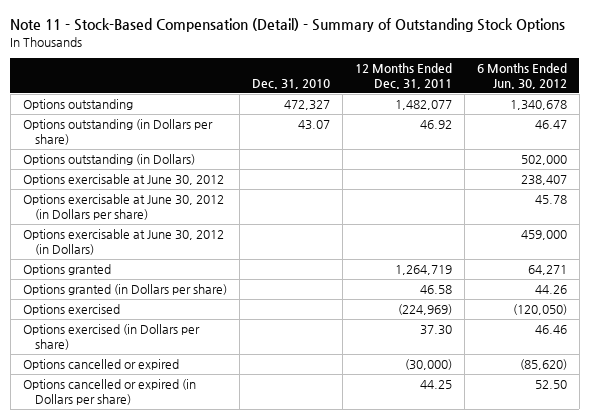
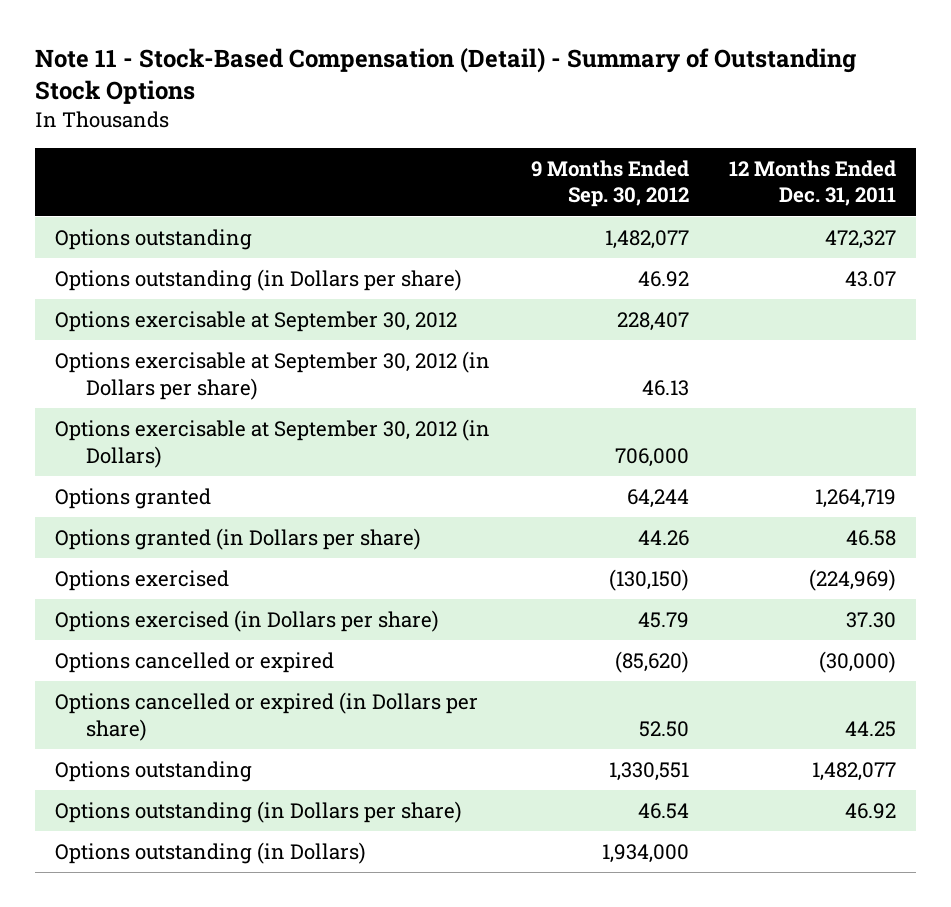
[251,79,330,90] Dec. 31, 2010 -> none
[476,62,567,90] 6 Months Ended Jun. 30, 2012 -> none
none -> [530,159,689,208] 9 Months Ended Sep. 30, 2012
none -> [54,229,252,251] Options outstanding
none -> [54,269,462,292] Options outstanding (in Dollars per share)
[22,174,224,186] Options exercisable at June 30, 2012 -> [54,311,457,333] Options exercisable at September 30, 2012
[22,194,224,221] Options exercisable at June 30, 2012 (in Dollars per share) -> [54,351,490,400] Options exercisable at September 30, 2012 (in Dollars per share)
[22,229,224,256] Options exercisable at June 30, 2012 (in Dollars) -> [54,419,490,468] Options exercisable at September 30, 2012 (in Dollars)
[22,99,133,111] Options outstanding -> [54,761,252,783] Options outstanding
[22,119,213,146] Options outstanding (in Dollars per share) -> [54,801,462,824] Options outstanding (in Dollars per share)
[22,154,195,166] Options outstanding (in Dollars) -> [54,842,366,865] Options outstanding (in Dollars)

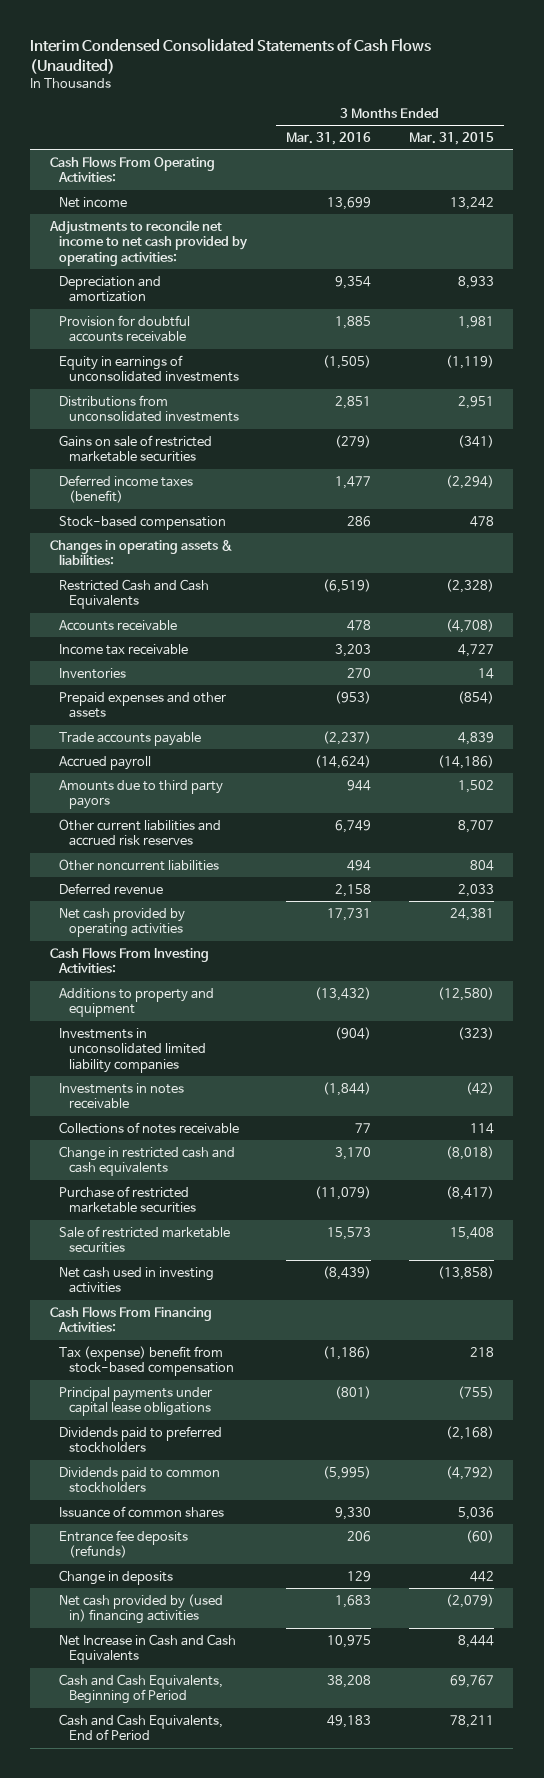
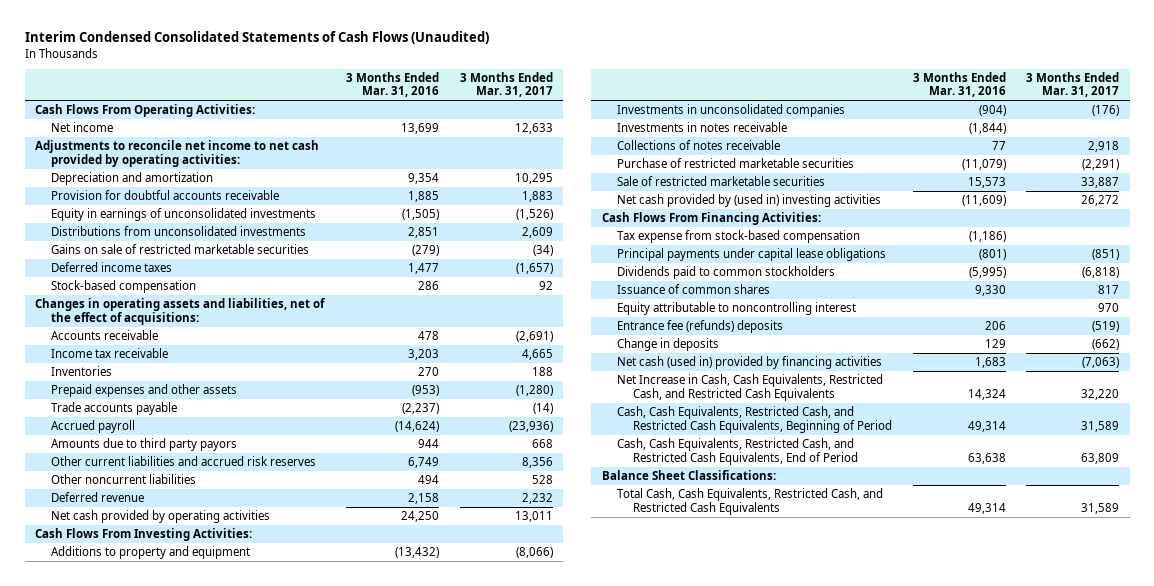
[409,132,495,146] Mar. 31, 2015 -> none
none -> [459,72,553,98] 3 Months Ended Mar. 31, 2017
[59,474,194,504] Deferred income taxes (benefit) -> [50,262,172,273] Deferred income taxes
[49,539,233,566] Changes in operating assets & liabilities: -> none
[59,578,210,610] Restricted Cash and Cash Equivalents -> none
none -> [35,298,326,325] Changes in operating assets and liabilities, net of the effect of acquisitions:
[326,907,371,921] 17,731 -> [401,511,440,523] 24,250
[59,1027,207,1074] Investments in unconsolidated limited liability companies -> [617,104,846,118] Investments in unconsolidated companies
[59,1145,236,1177] Change in restricted cash and cash equivalents -> none
[59,1266,215,1294] Net cash used in investing activities -> [617,194,882,208] Net cash provided by (used in) investing activities
[322,1265,371,1280] (8,439) -> [961,195,1006,207] (11,609)
[59,1345,235,1377] Tax (expense) benefit from stock-based compensation -> [617,230,861,244] Tax expense from stock-based compensation
[59,1425,223,1454] Dividends paid to preferred stockholders -> none
none -> [617,302,857,316] Equity attributable to noncontrolling interest
[59,1529,189,1559] Entrance fee deposits (refunds) -> [617,320,784,334] Entrance fee (refunds) deposits
[59,1593,224,1625] Net cash provided by (used in) financing activities -> [617,356,883,370] Net cash (used in) provided by financing activities
[59,1633,237,1665] Net Increase in Cash and Cash Equivalents -> [617,374,884,401] Net Increase in Cash, Cash Equivalents, Restricted Cash, and Restricted Cash Equivalents
[326,1634,371,1648] 10,975 -> [967,388,1006,400] 14,324
[59,1673,224,1705] Cash and Cash Equivalents, Beginning of Period -> [617,406,892,433] Cash, Cash Equivalents, Restricted Cash, and Restricted Cash Equivalents, Beginning of Period
[326,1674,371,1688] 38,208 -> [967,420,1006,432] 49,314
[59,1713,224,1741] Cash and Cash Equivalents, End of Period -> [617,438,858,465] Cash, Cash Equivalents, Restricted Cash, and Restricted Cash Equivalents, End of Period
[326,1714,371,1728] 49,183 -> [967,452,1006,464] 63,638
none -> [601,470,776,481] Balance Sheet Classifications:
none -> [617,488,884,515] Total Cash, Cash Equivalents, Restricted Cash, and Restricted Cash Equivalents

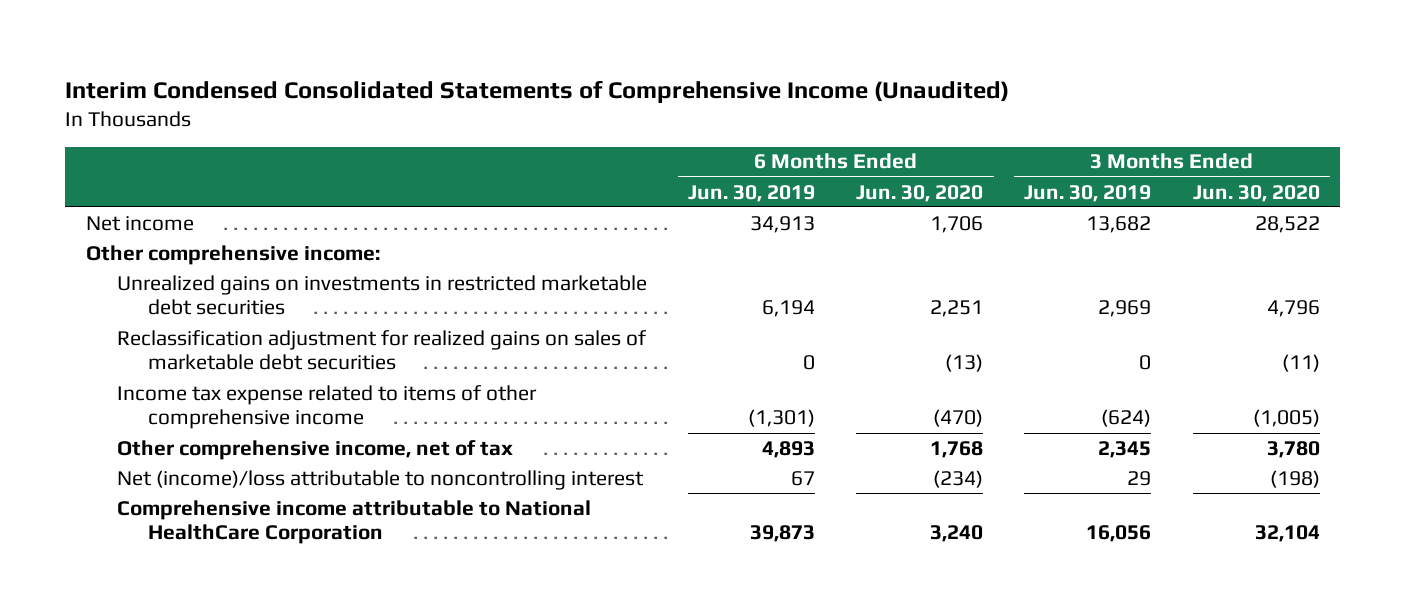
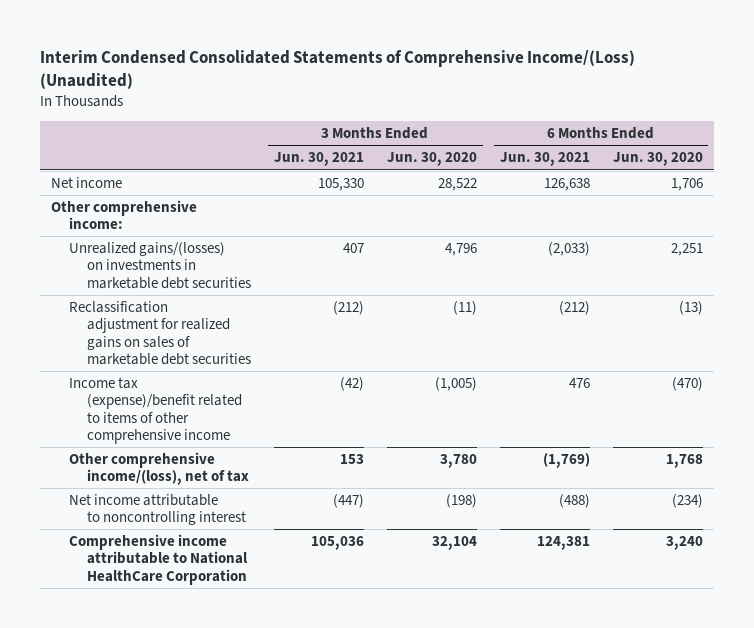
[65,79,1010,103] Interim Condensed Consolidated Statements of Comprehensive Income (Unaudited) -> [39,49,635,89] Interim Condensed Consolidated Statements of Comprehensive Income/(Loss) (Unaudited)
[688,184,816,202] Jun. 30, 2019 -> none
[1024,184,1152,202] Jun. 30, 2019 -> none
none -> [273,152,364,167] Jun. 30, 2021
none -> [499,152,590,167] Jun. 30, 2021
[117,274,648,316] Unrealized gains on investments in restricted marketable debt securities -> [69,242,252,289] Unrealized gains/(losses) on investments in marketable debt securities
[117,384,538,430] Income tax expense related to items of other comprehensive income -> [69,377,243,444] Income tax (expense)/benefit related to items of other comprehensive income
[117,439,514,460] Other comprehensive income, net of tax -> [69,452,250,486] Other comprehensive income/(loss), net of tax
[117,469,645,490] Net (income)/loss attributable to noncontrolling interest -> [69,494,247,526] Net income attributable to noncontrolling interest

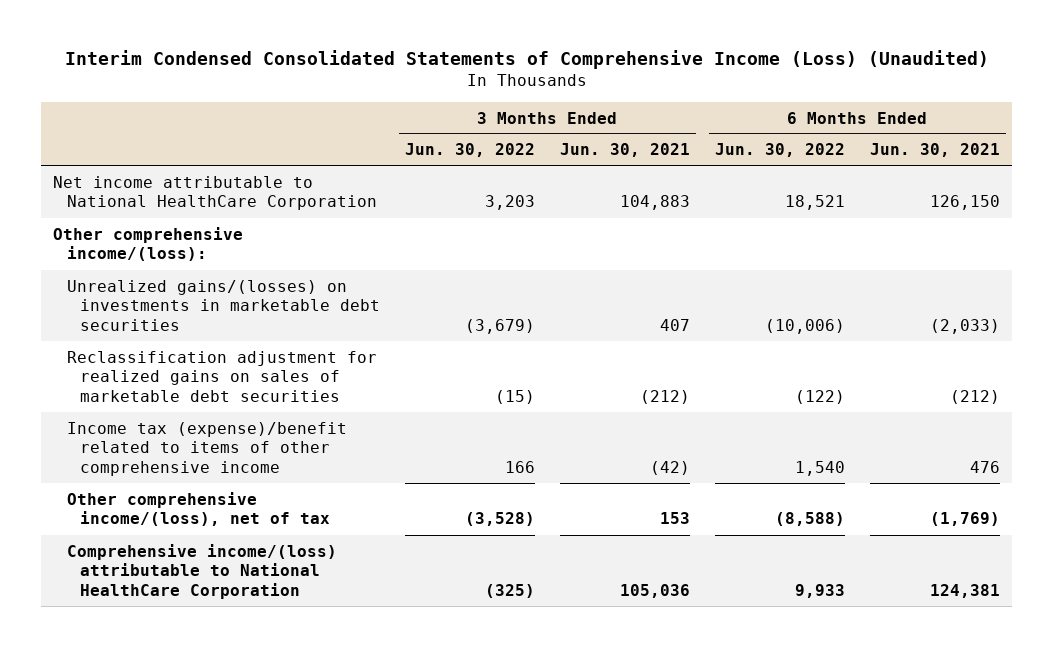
[39,49,635,89] Interim Condensed Consolidated Statements of Comprehensive Income/(Loss) (Unaudited) -> [64,50,989,70] Interim Condensed Consolidated Statements of Comprehensive Income (Loss) (Unaudited)
[386,152,477,167] Jun. 30, 2020 -> none
[612,152,703,167] Jun. 30, 2020 -> none
none -> [404,143,535,158] Jun. 30, 2022
none -> [714,143,845,158] Jun. 30, 2022
[50,177,122,189] Net income -> none
none -> [53,175,377,211] Net income attributable to National HealthCare Corporation
[50,200,197,230] Other comprehensive income: -> [53,226,244,262] Other comprehensive income/(loss):
[69,494,247,526] Net income attributable to noncontrolling interest -> none
[69,534,249,585] Comprehensive income attributable to National HealthCare Corporation -> [66,543,337,600] Comprehensive income/(loss) attributable to National HealthCare Corporation

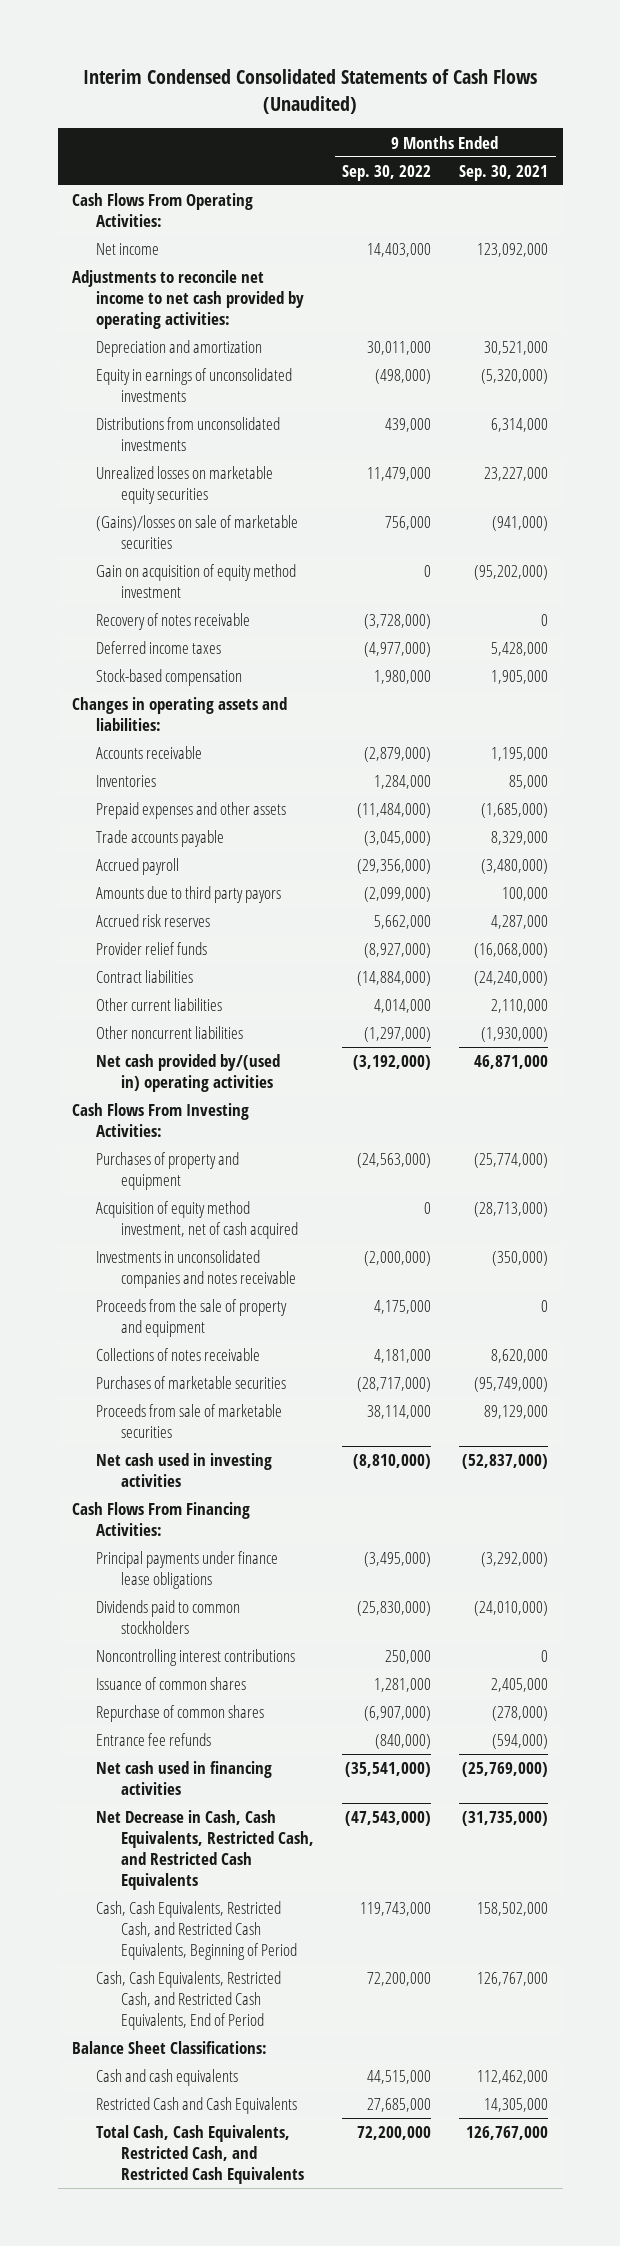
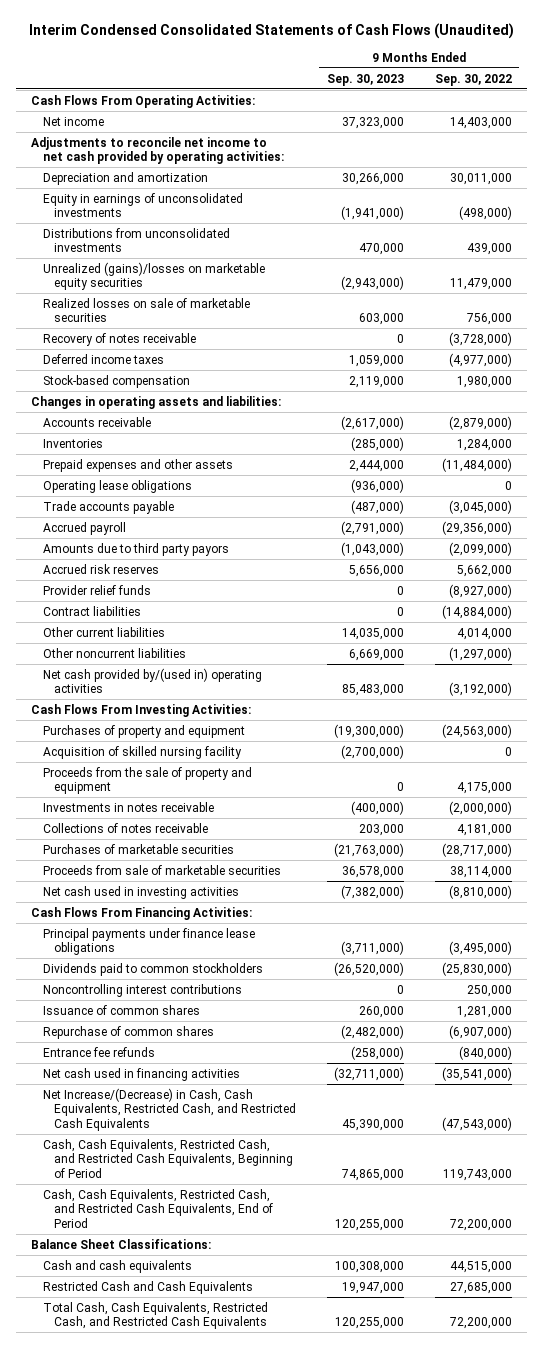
[459,164,549,181] Sep. 30, 2021 -> none
none -> [326,73,404,86] Sep. 30, 2023
[96,564,297,599] Gain on acquisition of equity method investment -> none
[96,466,274,505] Unrealized losses on marketable equity securities -> [42,261,265,291] Unrealized (gains)/losses on marketable equity securities
[96,515,299,550] (Gains)/losses on sale of marketable securities -> [42,297,250,323] Realized losses on sale of marketable securities
none -> [42,479,192,493] Operating lease obligations
[96,1201,298,1240] Acquisition of equity method investment, net of cash acquired -> none
[96,1250,296,1289] Investments in unconsolidated companies and notes receivable -> none
none -> [42,745,242,759] Acquisition of skilled nursing facility
none -> [42,801,214,812] Investments in notes receivable
[96,1810,314,1891] Net Decrease in Cash, Cash Equivalents, Restricted Cash, and Restricted Cash Equivalents -> [42,1087,297,1131] Net Increase/(Decrease) in Cash, Cash Equivalents, Restricted Cash, and Restricted Cash Equivalents

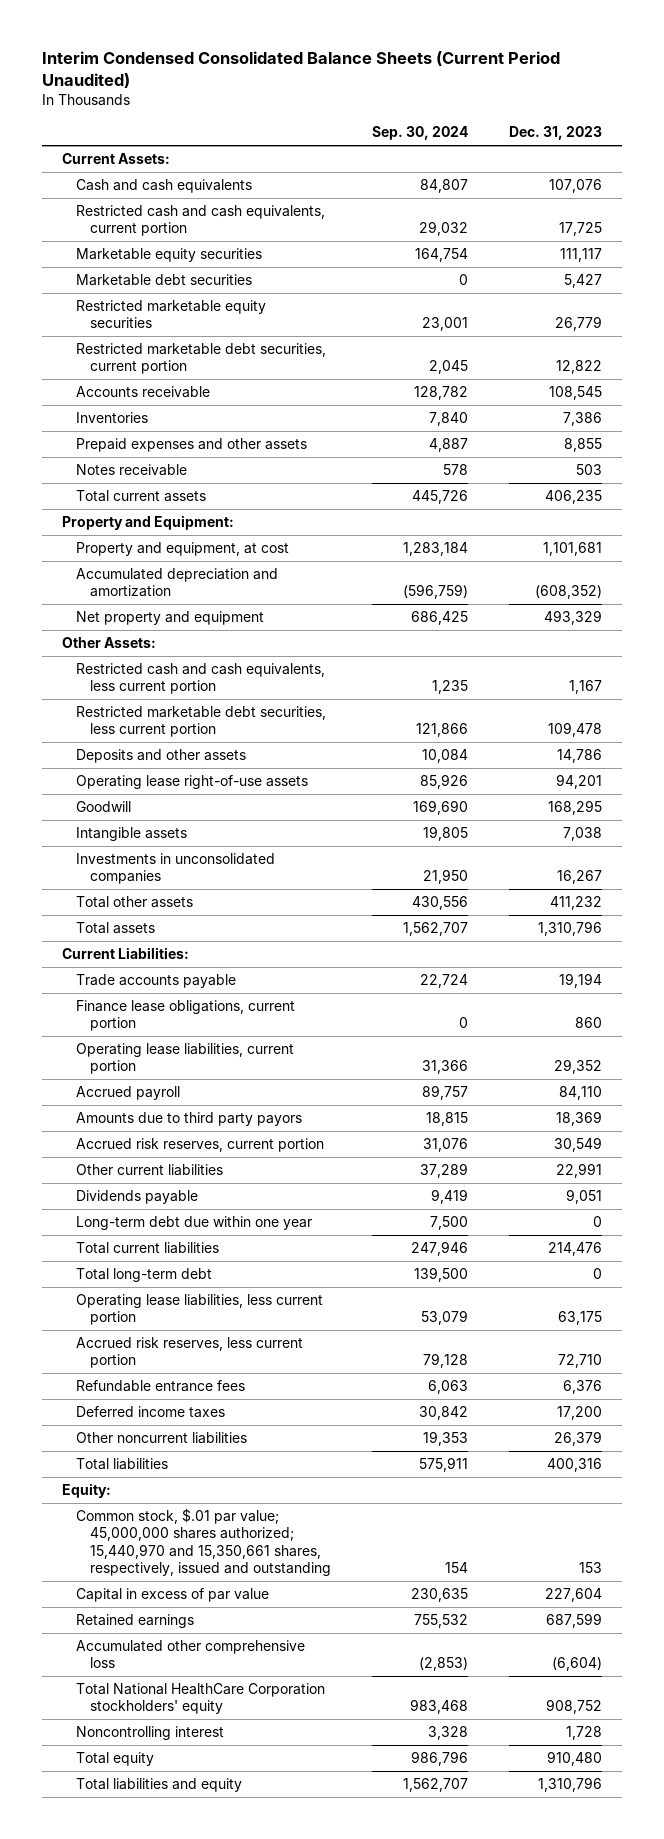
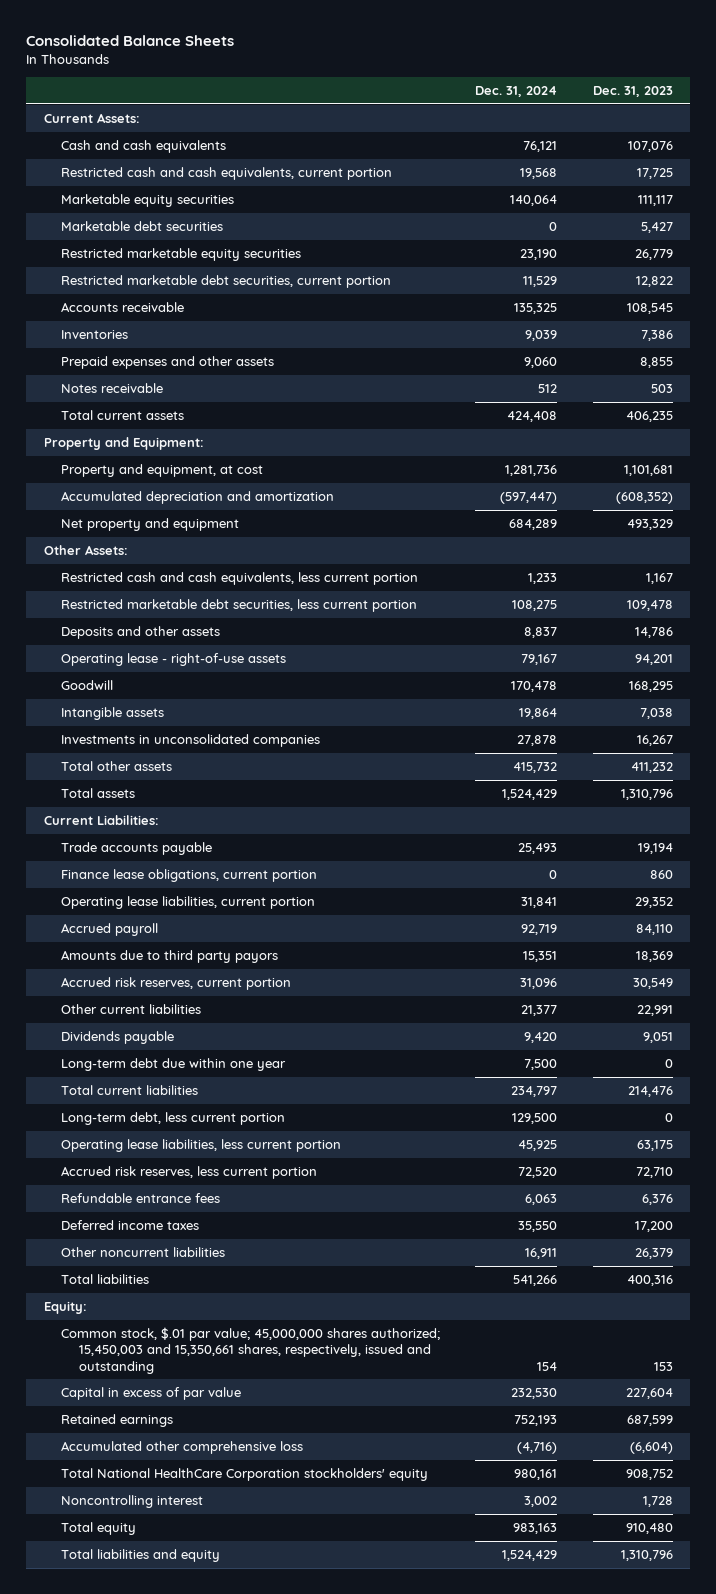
[41,50,560,88] Interim Condensed Consolidated Balance Sheets (Current Period Unaudited) -> [25,35,234,47] Consolidated Balance Sheets
[372,126,469,141] Sep. 30, 2024 -> none
none -> [475,86,558,98] Dec. 31, 2024
[76,775,309,790] Operating lease right-of-use assets -> [61,652,287,666] Operating lease - right-of-use assets
[76,1268,213,1283] Total long-term debt -> [61,1111,286,1125] Long-term debt, less current portion
[76,1508,332,1576] Common stock, $.01 par value; 45,000,000 shares authorized; 15,440,970 and 15,350,661 shares, respectively, issued and outstanding -> [61,1326,441,1374] Common stock, $.01 par value; 45,000,000 shares authorized; 15,450,003 and 15,350,661 shares, respectively, issued and outstanding

